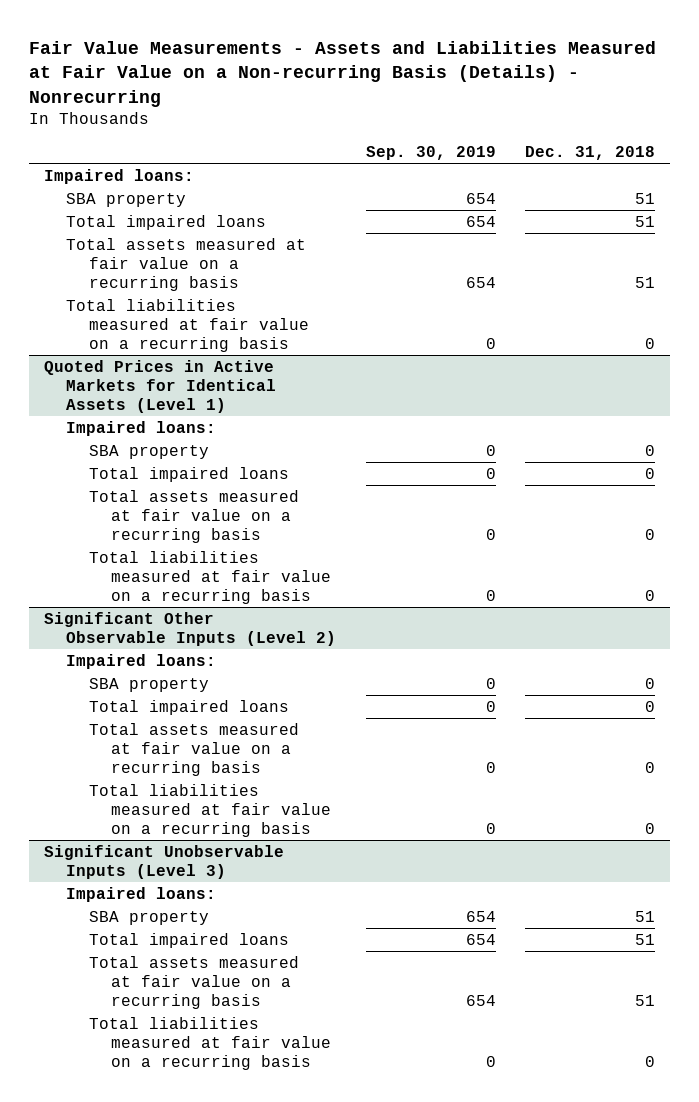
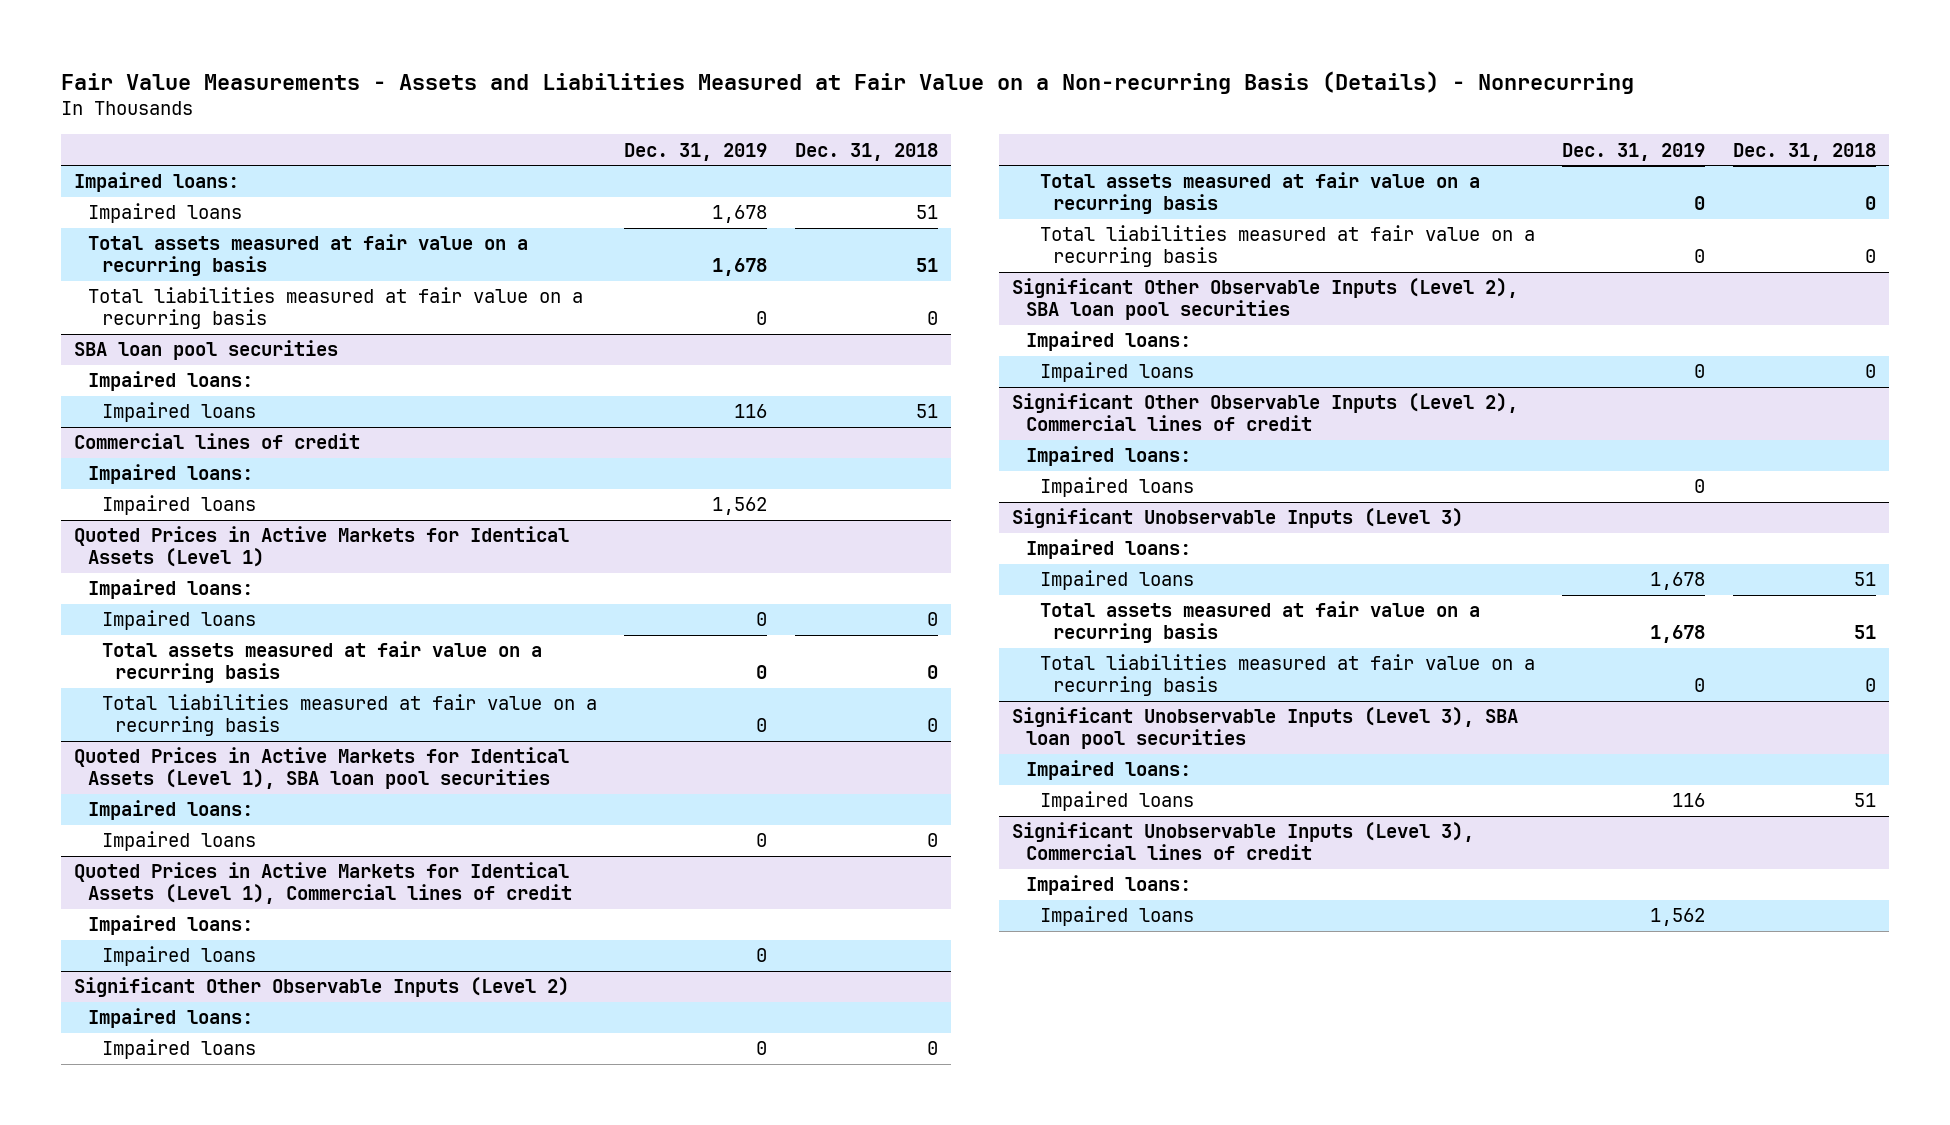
[365,145,496,160] Sep. 30, 2019 -> none
none -> [624,142,768,161] Dec. 31, 2019
[66,192,187,207] SBA property -> none
[66,214,267,230] Total impaired loans -> [88,203,243,224] Impaired loans
none -> [74,340,339,361] SBA loan pool securities
none -> [88,371,254,392] Impaired loans:
none -> [101,402,256,423] Impaired loans
none -> [74,433,361,450] Commercial lines of credit
none -> [88,464,254,485] Impaired loans:
none -> [101,495,256,516] Impaired loans
[88,444,209,459] SBA property -> none
[88,466,289,482] Total impaired loans -> [101,610,256,631] Impaired loans
none -> [74,747,570,790] Quoted Prices in Active Markets for Identical Assets (Level 1), SBA loan pool securities
none -> [88,800,254,821] Impaired loans:
none -> [101,831,256,852] Impaired loans
none -> [74,862,573,905] Quoted Prices in Active Markets for Identical Assets (Level 1), Commercial lines of credit
none -> [88,915,254,936] Impaired loans:
none -> [101,946,256,967] Impaired loans
[88,677,209,692] SBA property -> none
[88,699,289,715] Total impaired loans -> [101,1039,256,1060] Impaired loans
none -> [1012,278,1519,321] Significant Other Observable Inputs (Level 2), SBA loan pool securities
none -> [1025,331,1191,352] Impaired loans:
none -> [1039,362,1194,383] Impaired loans
none -> [1012,393,1519,432] Significant Other Observable Inputs (Level 2), Commercial lines of credit
none -> [1025,446,1191,467] Impaired loans:
none -> [1039,477,1194,498] Impaired loans
[88,910,209,925] SBA property -> none
[88,932,289,948] Total impaired loans -> [1039,570,1194,591] Impaired loans
none -> [1012,707,1519,750] Significant Unobservable Inputs (Level 3), SBA loan pool securities
none -> [1025,760,1191,781] Impaired loans:
none -> [1039,791,1194,812] Impaired loans
none -> [1012,822,1475,861] Significant Unobservable Inputs (Level 3), Commercial lines of credit
none -> [1025,875,1191,896] Impaired loans:
none -> [1039,906,1194,927] Impaired loans

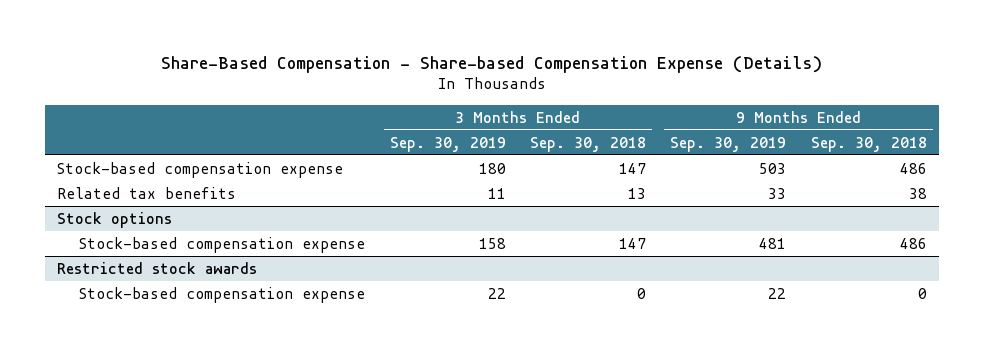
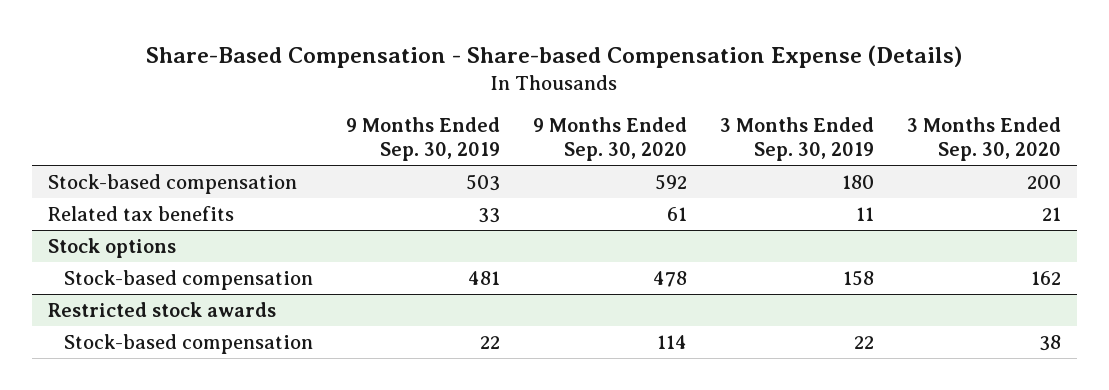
[530,136,647,152] Sep. 30, 2018 -> none
[810,136,927,152] Sep. 30, 2018 -> none
none -> [532,117,687,162] 9 Months Ended Sep. 30, 2020
none -> [906,117,1061,162] 3 Months Ended Sep. 30, 2020
[56,161,343,178] Stock-based compensation expense -> [48,173,298,194] Stock-based compensation
[79,236,366,253] Stock-based compensation expense -> [64,269,314,290] Stock-based compensation
[79,286,366,303] Stock-based compensation expense -> [64,333,314,354] Stock-based compensation

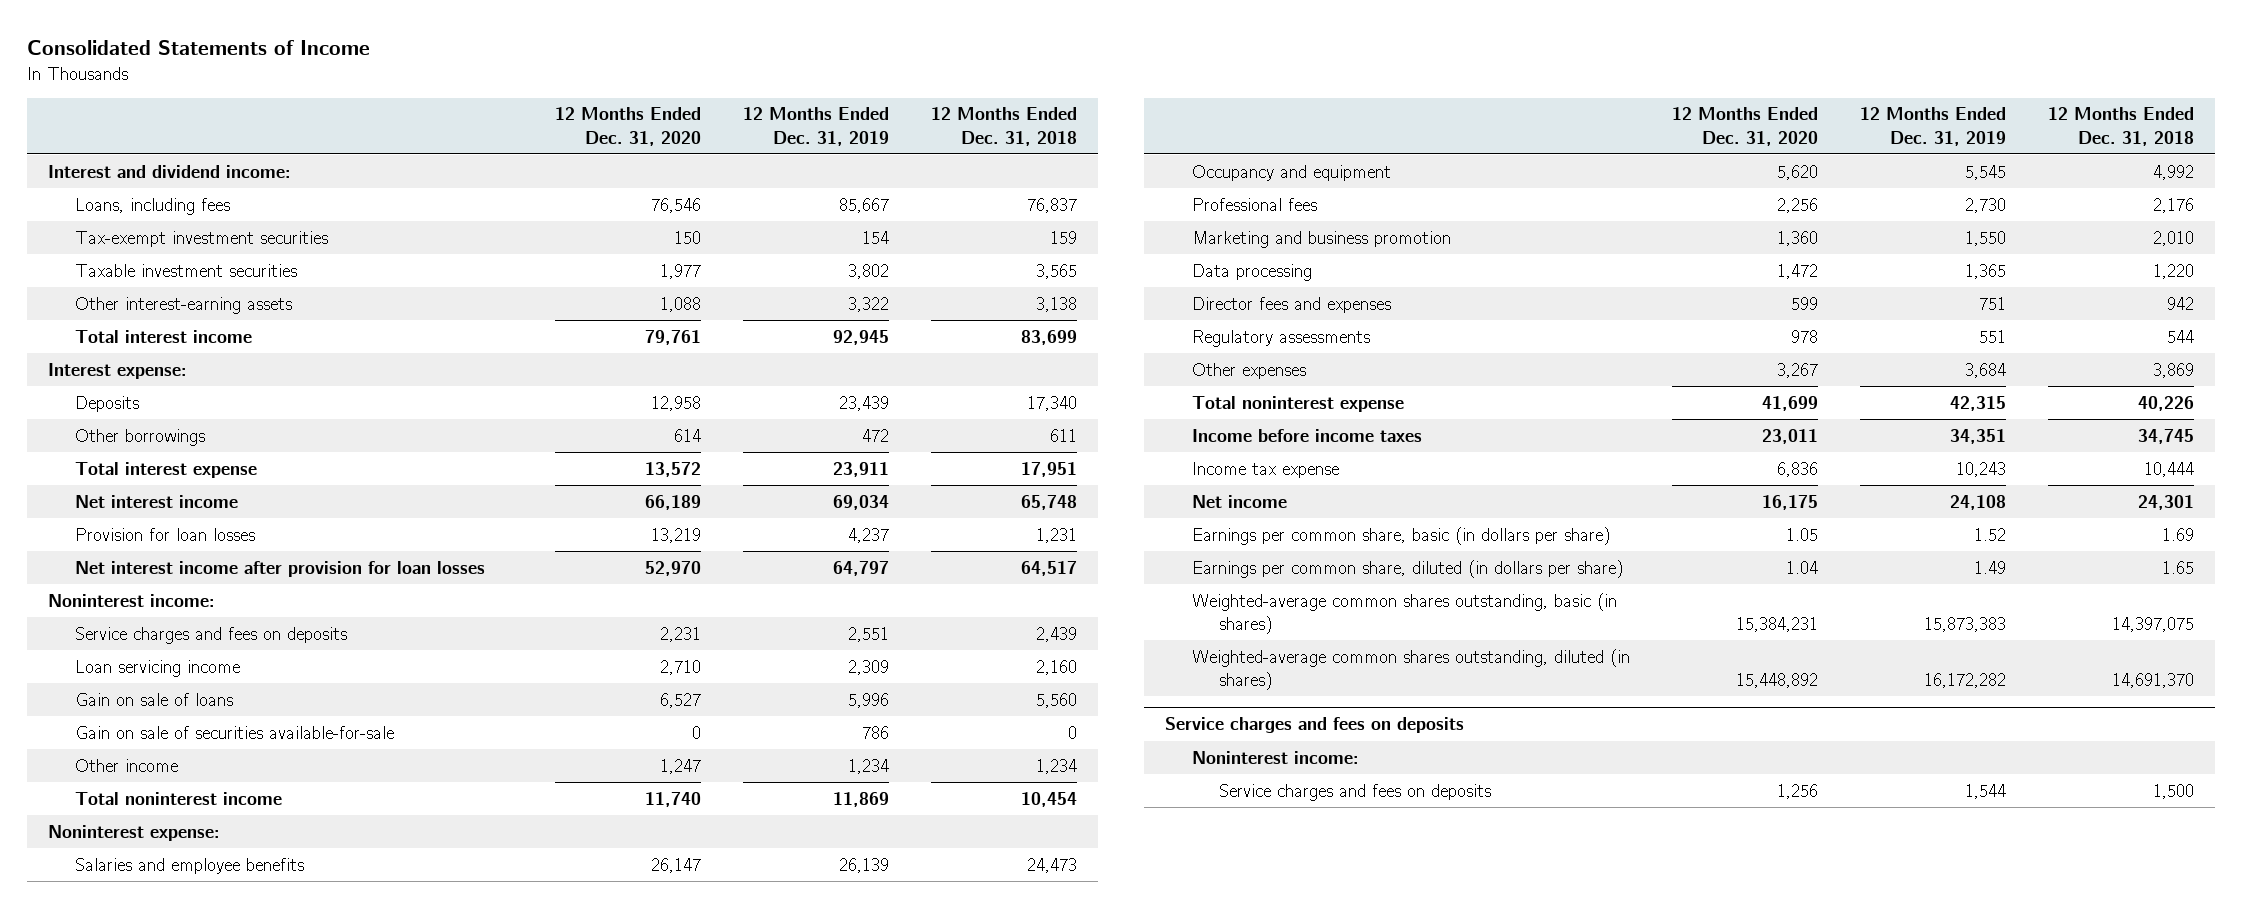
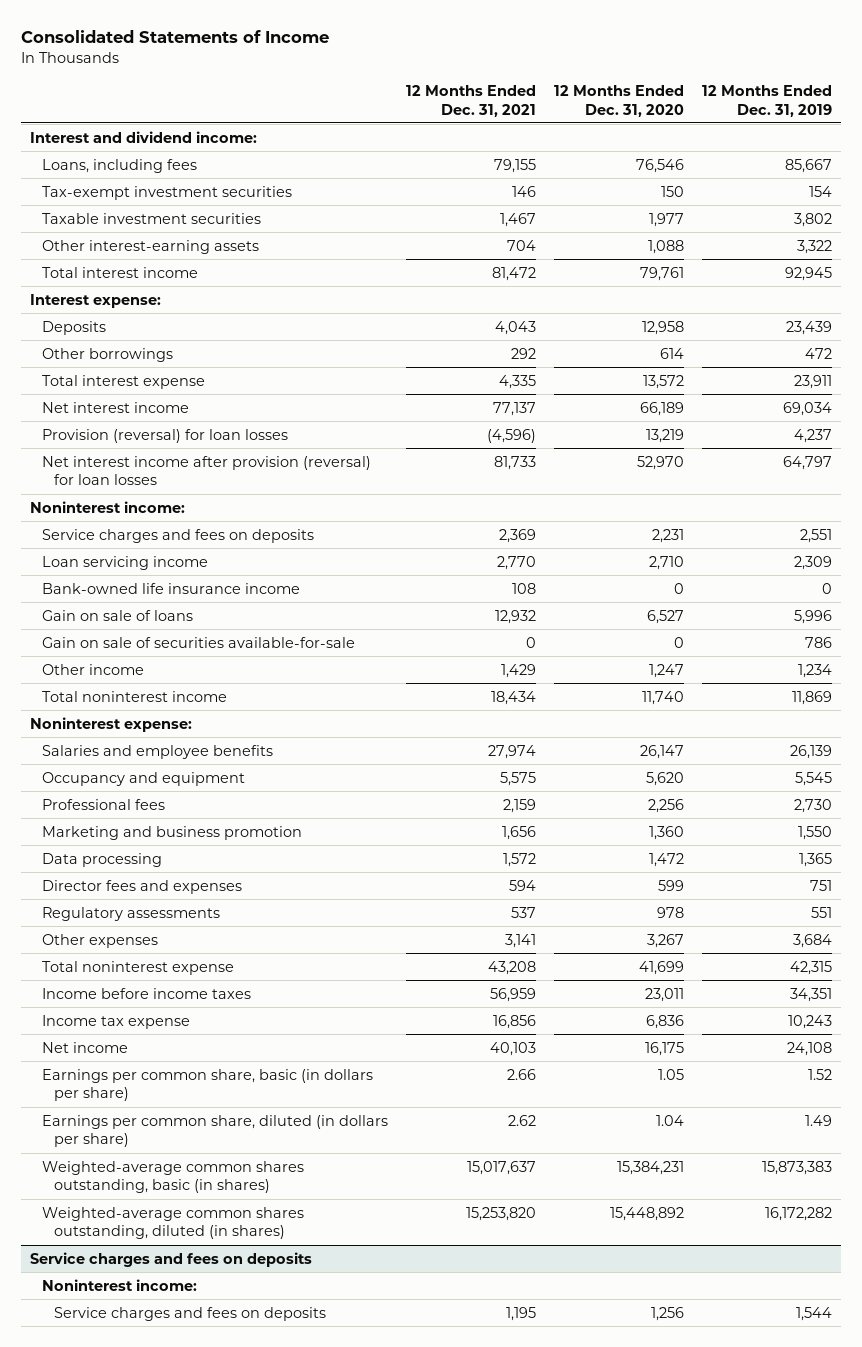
[931,107,1078,146] 12 Months Ended Dec. 31, 2018 -> none
none -> [405,84,536,117] 12 Months Ended Dec. 31, 2021
[75,527,256,541] Provision for loan losses -> [41,428,288,443] Provision (reversal) for loan losses
[75,560,486,577] Net interest income after provision for loan losses -> [41,455,371,486] Net interest income after provision (reversal) for loan losses
none -> [41,582,300,594] Bank-owned life insurance income

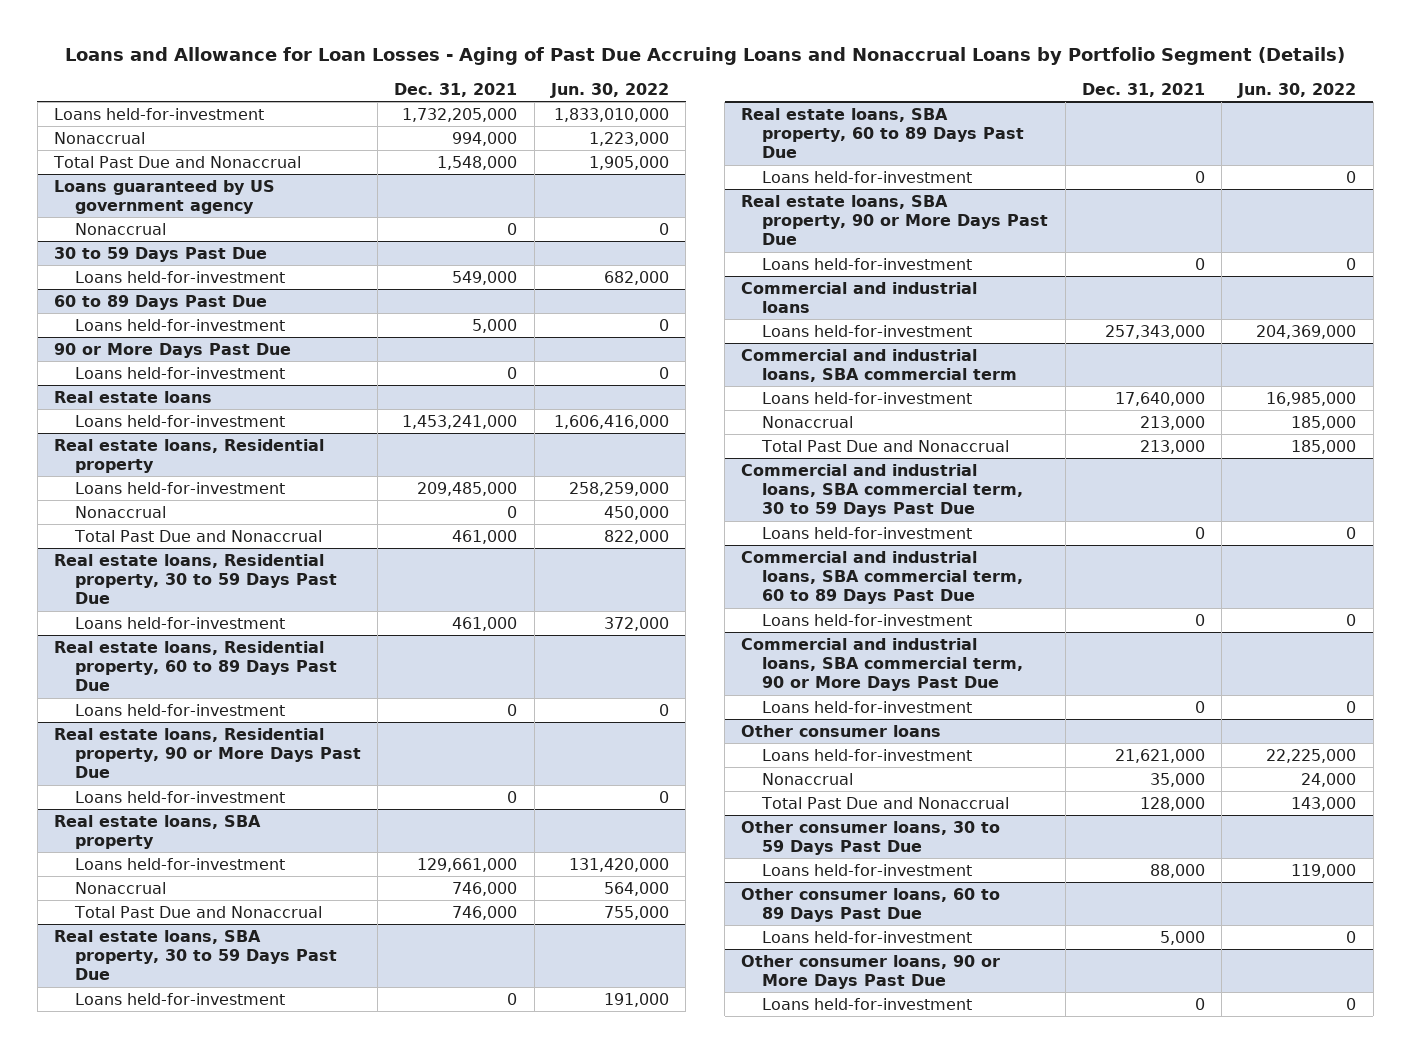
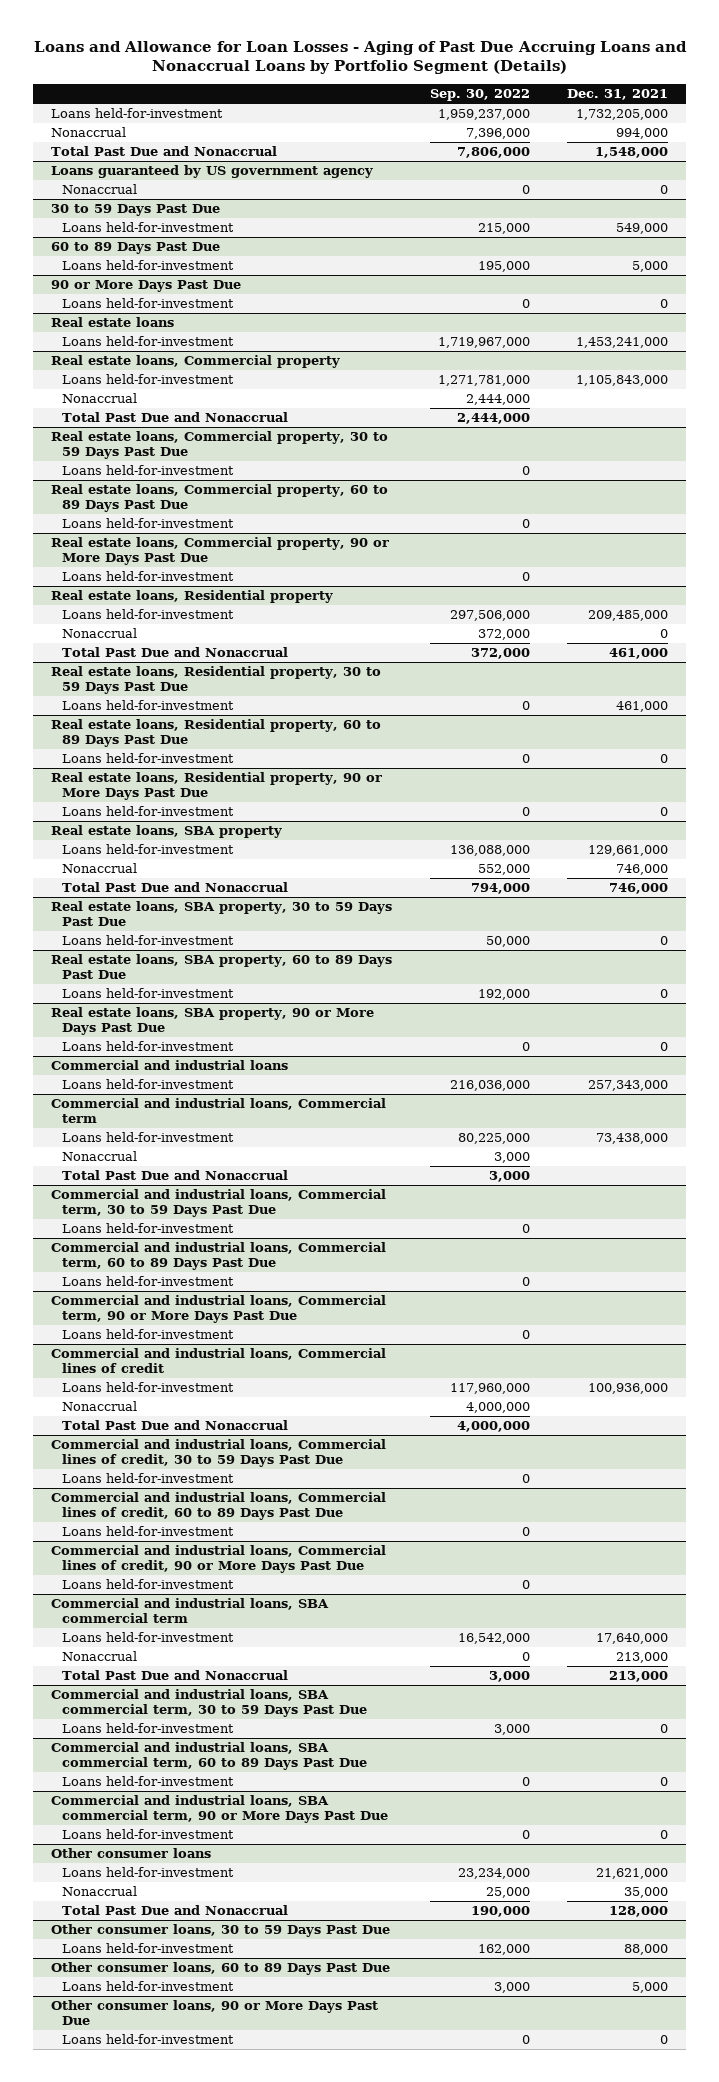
[549,82,669,98] Jun. 30, 2022 -> none
none -> [429,89,530,102] Sep. 30, 2022
none -> [51,355,341,369] Real estate loans, Commercial property
none -> [62,374,235,385] Loans held-for-investment
none -> [62,393,138,404] Nonaccrual
none -> [62,412,289,423] Total Past Due and Nonaccrual
none -> [51,431,389,459] Real estate loans, Commercial property, 30 to 59 Days Past Due
none -> [62,465,235,476] Loans held-for-investment
none -> [51,484,389,512] Real estate loans, Commercial property, 60 to 89 Days Past Due
none -> [62,518,235,529] Loans held-for-investment
none -> [51,537,390,565] Real estate loans, Commercial property, 90 or More Days Past Due
none -> [62,571,235,582] Loans held-for-investment
none -> [51,1098,387,1123] Commercial and industrial loans, Commercial term
none -> [62,1132,235,1143] Loans held-for-investment
none -> [62,1151,138,1162] Nonaccrual
none -> [62,1170,289,1181] Total Past Due and Nonaccrual
none -> [51,1189,387,1217] Commercial and industrial loans, Commercial term, 30 to 59 Days Past Due
none -> [62,1223,235,1234] Loans held-for-investment
none -> [51,1242,387,1270] Commercial and industrial loans, Commercial term, 60 to 89 Days Past Due
none -> [62,1276,235,1287] Loans held-for-investment
none -> [51,1295,387,1323] Commercial and industrial loans, Commercial term, 90 or More Days Past Due
none -> [62,1329,235,1340] Loans held-for-investment
none -> [51,1348,387,1373] Commercial and industrial loans, Commercial lines of credit
none -> [62,1382,235,1393] Loans held-for-investment
none -> [62,1401,138,1412] Nonaccrual
none -> [62,1420,289,1431] Total Past Due and Nonaccrual
none -> [51,1439,387,1467] Commercial and industrial loans, Commercial lines of credit, 30 to 59 Days Past Due
none -> [62,1473,235,1484] Loans held-for-investment
none -> [51,1492,387,1520] Commercial and industrial loans, Commercial lines of credit, 60 to 89 Days Past Due
none -> [62,1526,235,1537] Loans held-for-investment
none -> [51,1545,387,1573] Commercial and industrial loans, Commercial lines of credit, 90 or More Days Past Due
none -> [62,1579,235,1590] Loans held-for-investment

